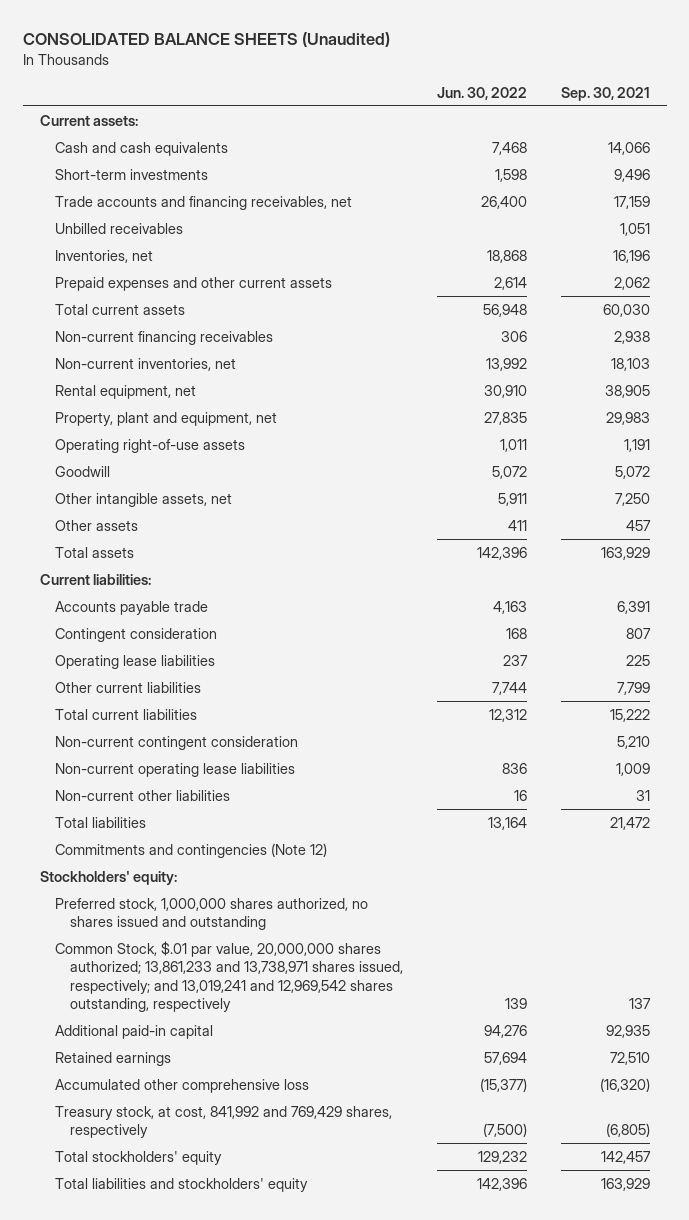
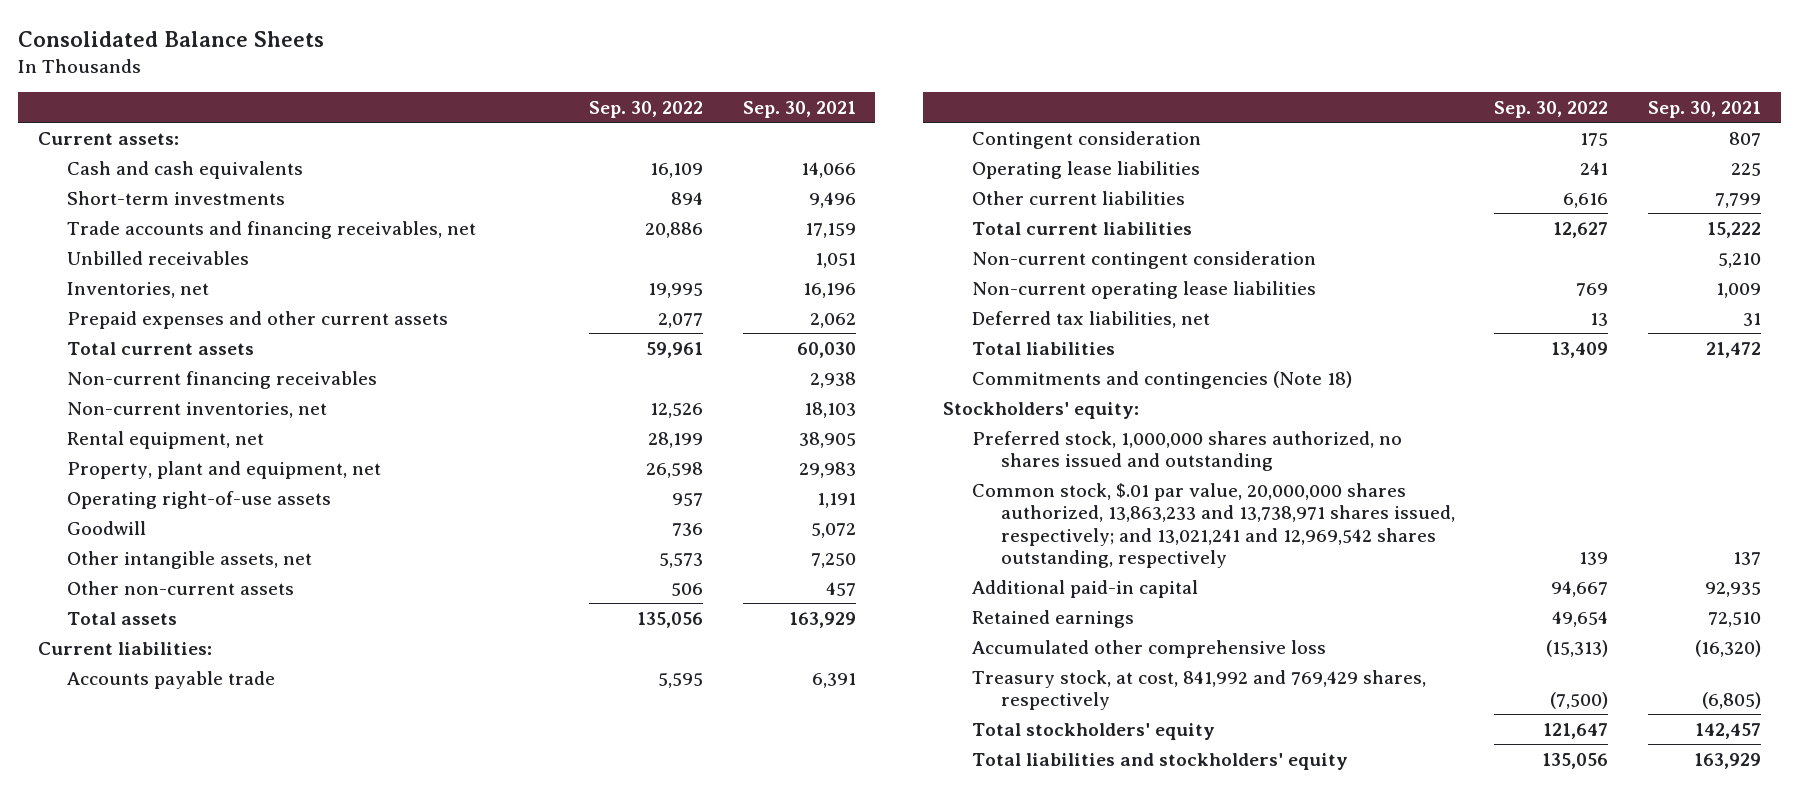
[22,32,390,48] CONSOLIDATED BALANCE SHEETS (Unaudited) -> [17,31,324,48] Consolidated Balance Sheets
[436,86,527,100] Jun. 30, 2022 -> none
none -> [589,100,704,118] Sep. 30, 2022
[54,519,138,531] Other assets -> [66,580,294,595] Other non-current assets
[54,789,230,801] Non-current other liabilities -> none
none -> [971,310,1210,328] Deferred tax liabilities, net
[54,842,327,858] Commitments and contingencies (Note 12) -> [971,370,1352,389] Commitments and contingencies (Note 18)
[54,940,404,1013] Common Stock, $.01 par value, 20,000,000 shares authorized; 13,861,233 and 13,738,971 shares issued, respectively; and 13,019,241 and 12,969,542 shares outstanding, respectively -> [971,482,1455,569] Common stock, $.01 par value, 20,000,000 shares authorized, 13,863,233 and 13,738,971 shares issued, respectively; and 13,021,241 and 12,969,542 shares outstanding, respectively

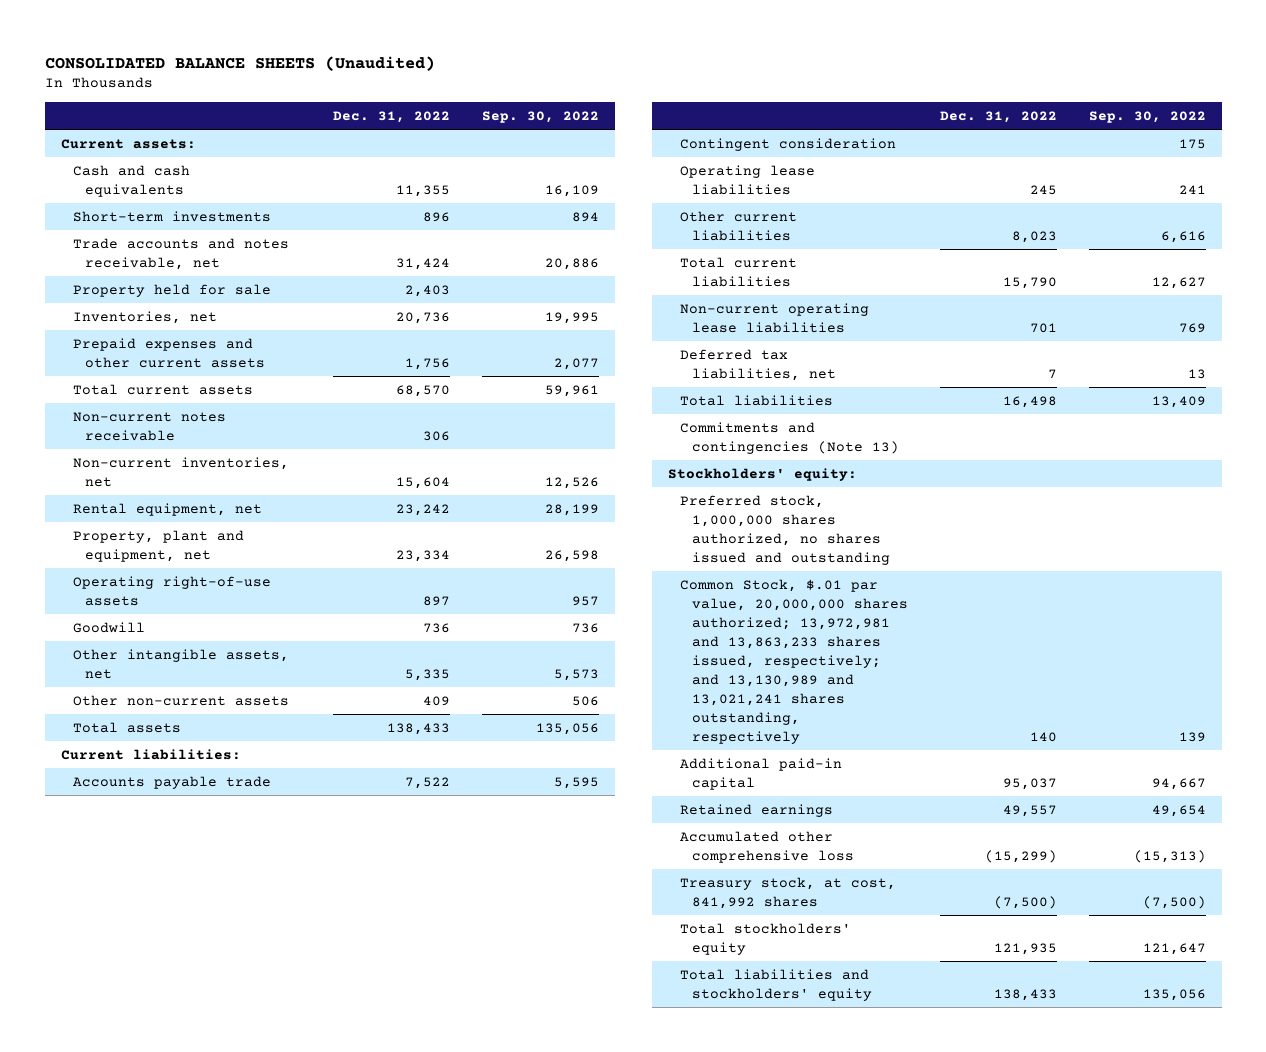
[17,31,324,48] Consolidated Balance Sheets -> [44,55,435,71] CONSOLIDATED BALANCE SHEETS (Unaudited)
[742,100,856,118] Sep. 30, 2021 -> none
none -> [332,110,450,123] Dec. 31, 2022
[66,250,249,265] Unbilled receivables -> none
[66,220,476,239] Trade accounts and financing receivables, net -> [72,237,289,270] Trade accounts and notes receivable, net
none -> [72,283,271,297] Property held for sale
[66,370,377,389] Non-current financing receivables -> [72,411,226,441] Non-current notes receivable
[971,250,1316,269] Non-current contingent consideration -> none
[971,370,1352,389] Commitments and contingencies (Note 18) -> [679,421,899,454] Commitments and contingencies (Note 13)
[971,482,1455,569] Common stock, $.01 par value, 20,000,000 shares authorized, 13,863,233 and 13,738,971 shares issued, respectively; and 13,021,241 and 12,969,542 shares outstanding, respectively -> [679,578,908,745] Common Stock, $.01 par value, 20,000,000 shares authorized; 13,972,981 and 13,863,233 shares issued, respectively; and 13,130,989 and 13,021,241 shares outstanding, respectively
[971,669,1426,711] Treasury stock, at cost, 841,992 and 769,429 shares, respectively -> [679,876,896,909] Treasury stock, at cost, 841,992 shares

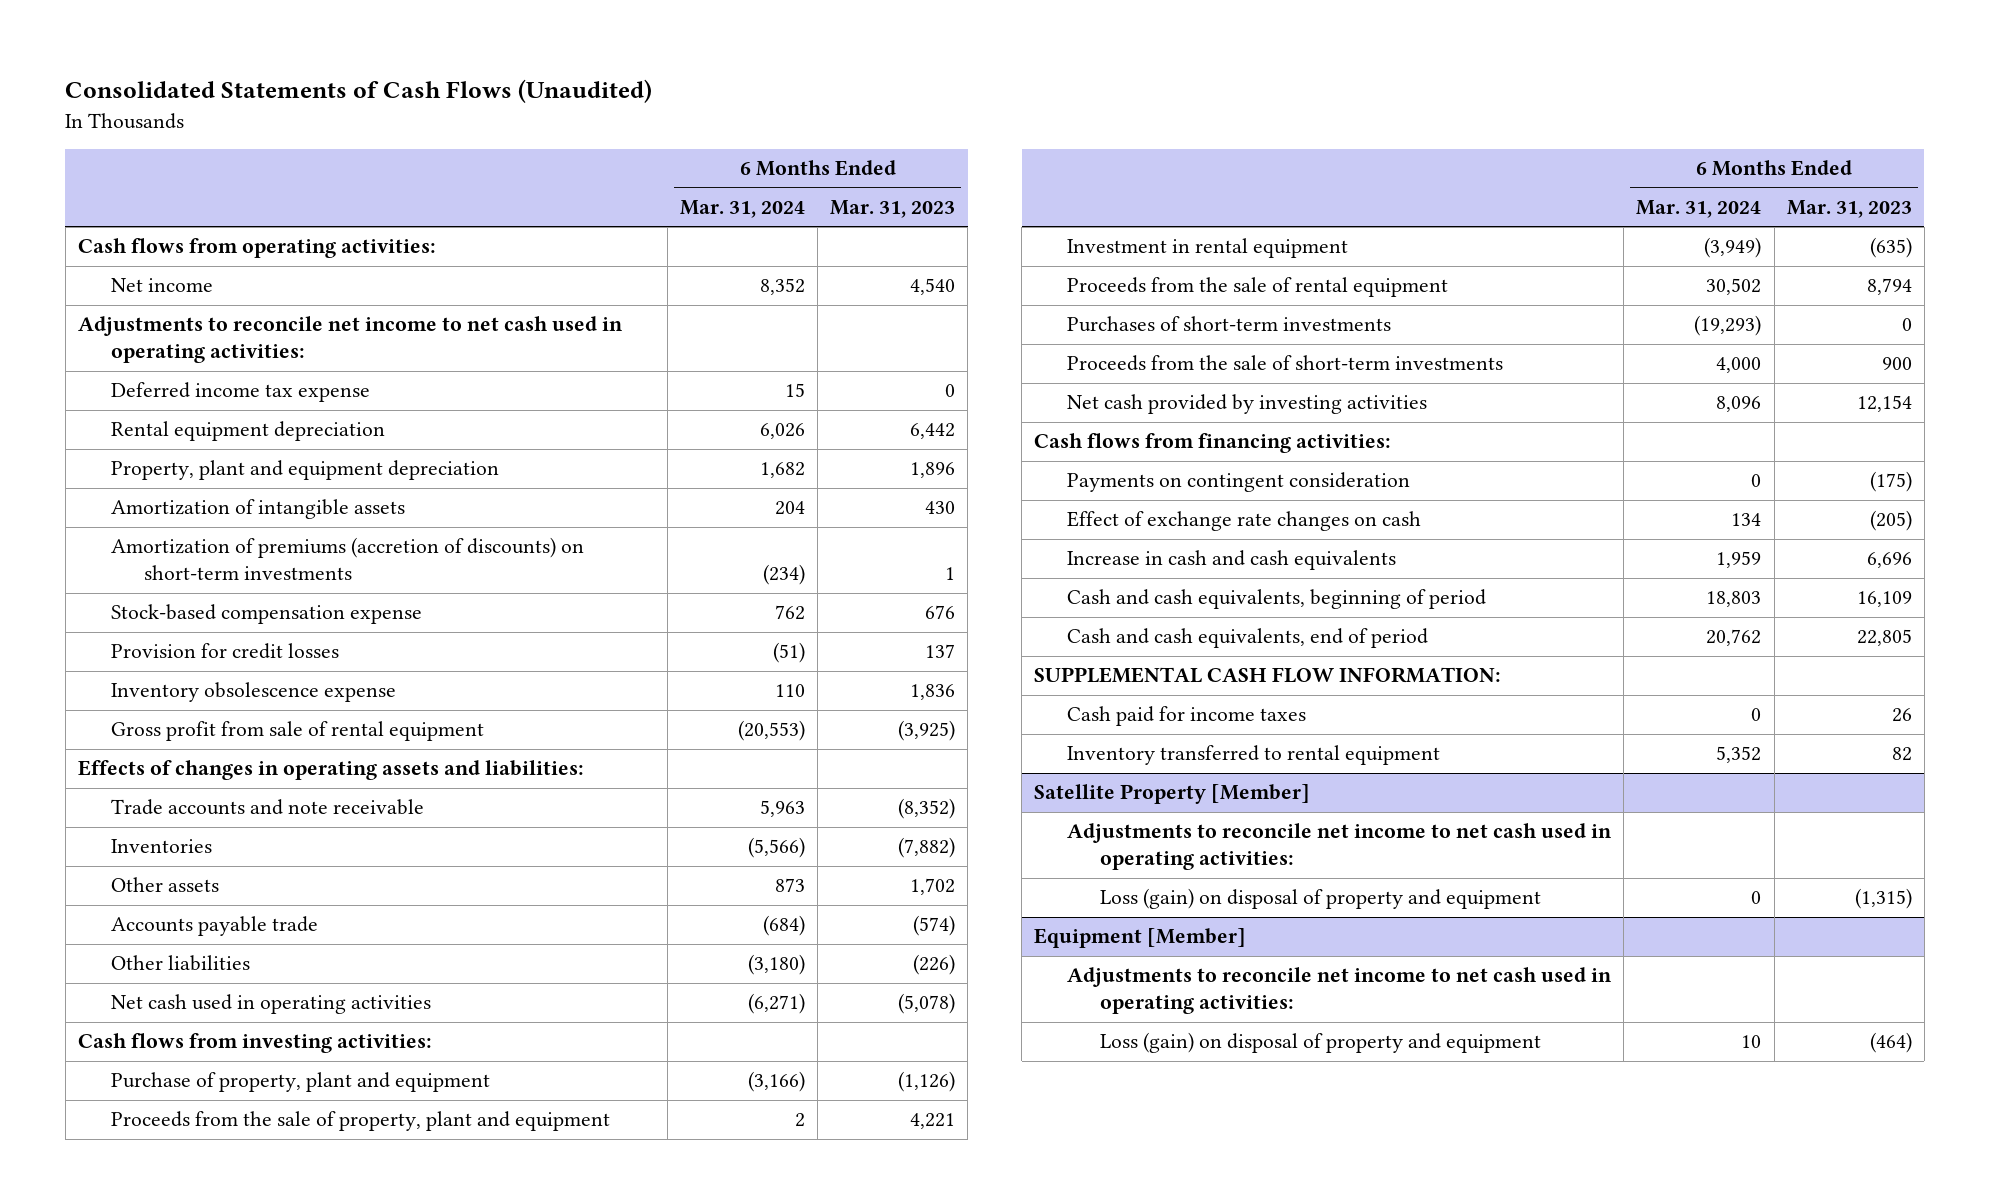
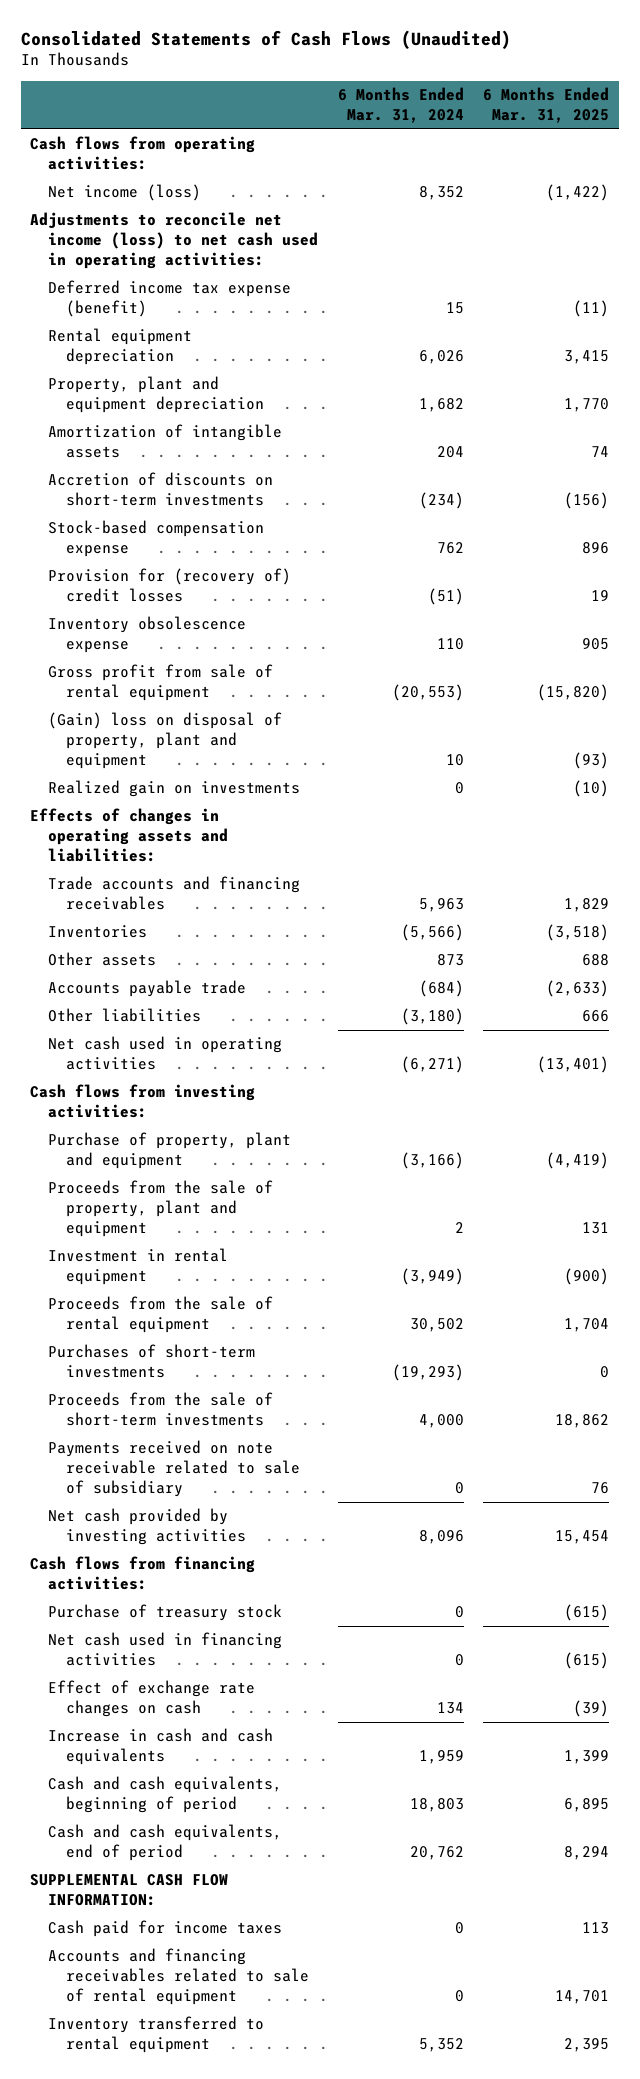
[830,200,956,219] Mar. 31, 2023 -> none
none -> [483,87,610,123] 6 Months Ended Mar. 31, 2025
[110,278,213,293] Net income -> [48,184,202,202] Net income (loss)
[77,316,623,364] Adjustments to reconcile net income to net cash used in operating activities: -> [30,212,319,269] Adjustments to reconcile net income (loss) to net cash used in operating activities:
[110,382,370,403] Deferred income tax expense -> [48,280,292,318] Deferred income tax expense (benefit)
[110,537,584,581] Amortization of premiums (accretion of discounts) on short-term investments -> [48,472,274,507] Accretion of discounts on short-term investments
[110,643,339,660] Provision for credit losses -> [48,568,292,603] Provision for (recovery of) credit losses
none -> [48,712,283,769] (Gain) loss on disposal of property, plant and equipment
none -> [48,780,301,798] Realized gain on investments
[110,799,424,816] Trade accounts and note receivable -> [48,876,301,911] Trade accounts and financing receivables
none -> [48,1440,300,1497] Payments received on note receivable related to sale of subsidiary
[1067,472,1411,493] Payments on contingent consideration -> none
none -> [48,1604,283,1622] Purchase of treasury stock
none -> [48,1632,283,1667] Net cash used in financing activities
none -> [48,1948,309,2005] Accounts and financing receivables related to sale of rental equipment
[1034,784,1311,805] Satellite Property [Member] -> none
[1067,823,1613,871] Adjustments to reconcile net income to net cash used in operating activities: -> none
[1100,888,1542,910] Loss (gain) on disposal of property and equipment -> none
[1034,928,1247,949] Equipment [Member] -> none
[1067,967,1613,1015] Adjustments to reconcile net income to net cash used in operating activities: -> none
[1100,1032,1542,1054] Loss (gain) on disposal of property and equipment -> none

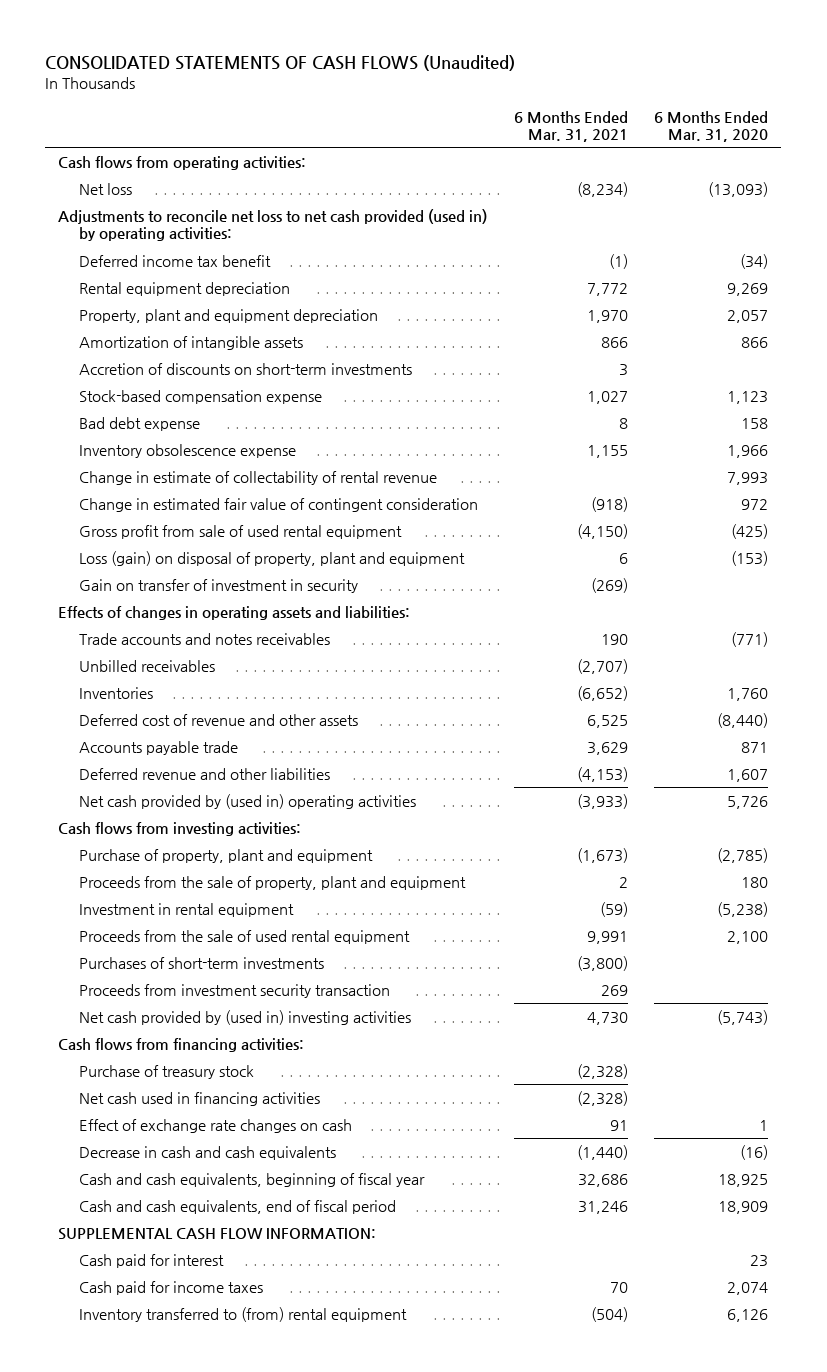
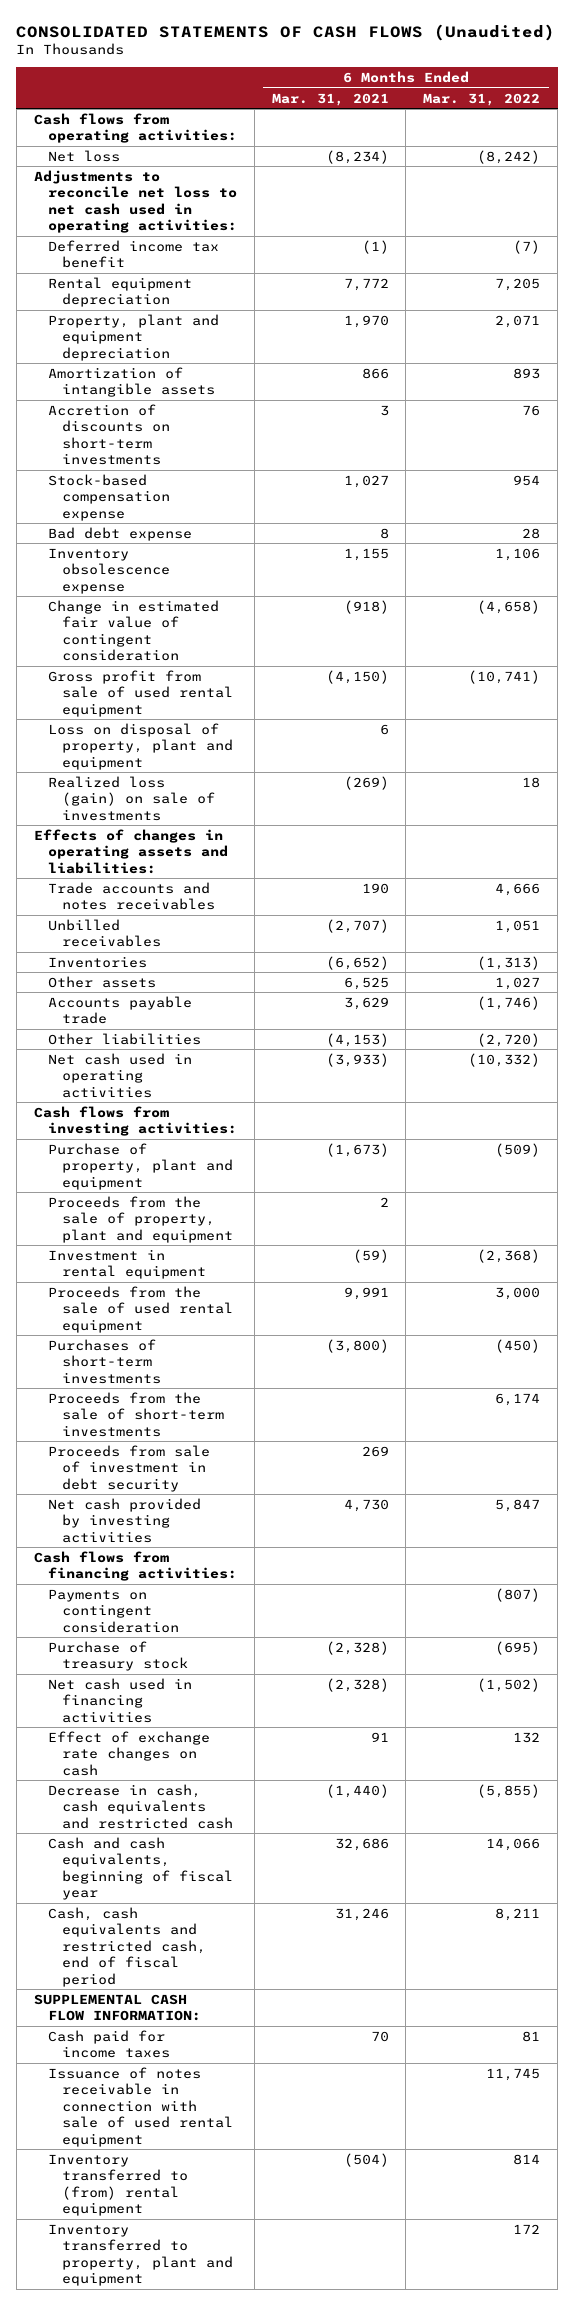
[654,110,769,142] 6 Months Ended Mar. 31, 2020 -> none
none -> [423,92,541,106] Mar. 31, 2022
[58,208,488,242] Adjustments to reconcile net loss to net cash provided (used in) by operating activities: -> [33,169,237,234] Adjustments to reconcile net loss to net cash used in operating activities:
[78,470,437,485] Change in estimate of collectability of rental revenue -> none
[78,550,465,566] Loss (gain) on disposal of property, plant and equipment -> [47,722,234,770] Loss on disposal of property, plant and equipment
[78,578,358,593] Gain on transfer of investment in security -> [47,775,216,821] Realized loss (gain) on sale of investments
[78,713,358,726] Deferred cost of revenue and other assets -> [47,975,156,988] Other assets
[78,767,330,780] Deferred revenue and other liabilities -> [47,1032,201,1045] Other liabilities
[78,793,416,809] Net cash provided by (used in) operating activities -> [47,1052,192,1098] Net cash used in operating activities
none -> [47,1391,225,1437] Proceeds from the sale of short-term investments
[78,983,390,998] Proceeds from investment security transaction -> [47,1444,210,1492] Proceeds from sale of investment in debt security
[78,1009,411,1025] Net cash provided by (used in) investing activities -> [47,1497,201,1543] Net cash provided by investing activities
none -> [47,1588,180,1633] Payments on contingent consideration
[78,1145,336,1160] Decrease in cash and cash equivalents -> [47,1783,234,1829] Decrease in cash, cash equivalents and restricted cash
[78,1199,396,1214] Cash and cash equivalents, end of fiscal period -> [47,1906,207,1987] Cash, cash equivalents and restricted cash, end of fiscal period
[78,1253,224,1268] Cash paid for interest -> none
none -> [47,2066,234,2147] Issuance of notes receivable in connection with sale of used rental equipment
none -> [47,2223,234,2287] Inventory transferred to property, plant and equipment

